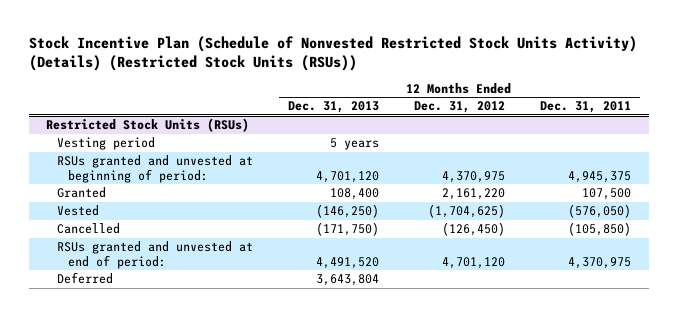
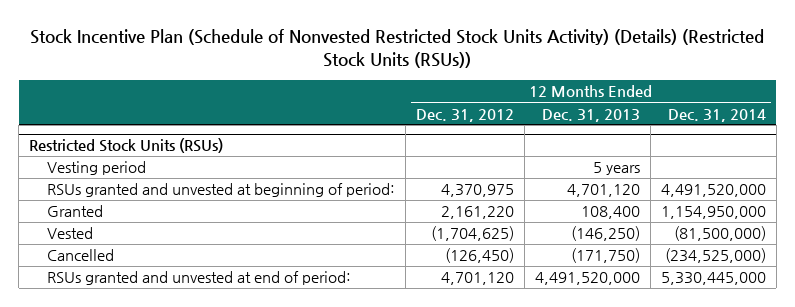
[540,101,632,114] Dec. 31, 2011 -> none
none -> [667,108,766,122] Dec. 31, 2014
[56,272,113,285] Deferred -> none
[315,256,379,269] 4,491,520 -> [534,272,640,286] 4,491,520,000

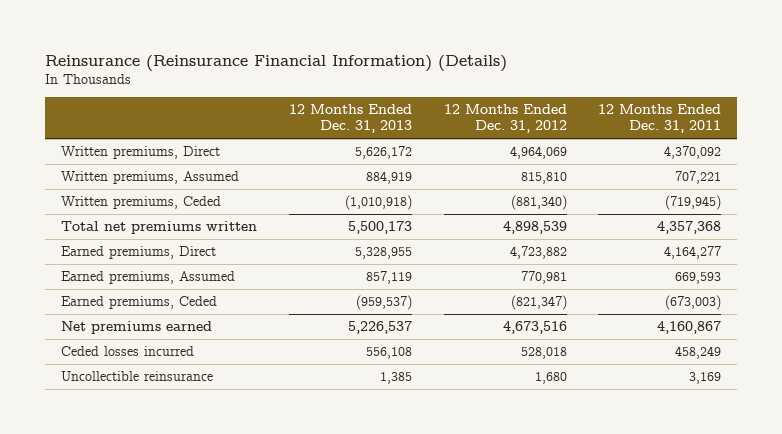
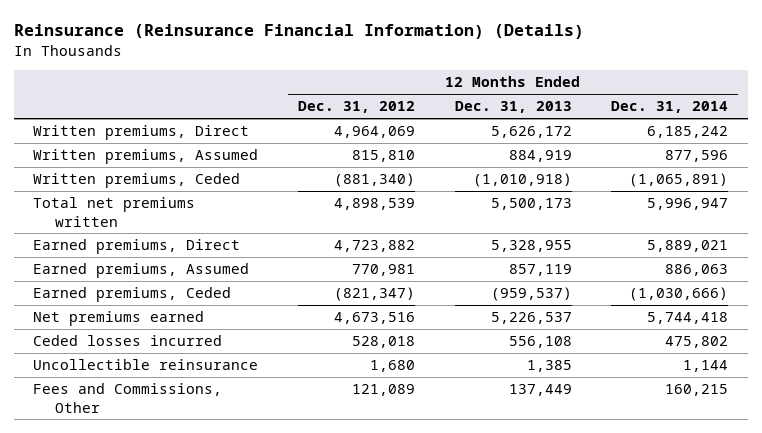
[598,104,722,134] 12 Months Ended Dec. 31, 2011 -> none
none -> [611,101,729,114] Dec. 31, 2014
none -> [33,383,223,413] Fees and Commissions, Other

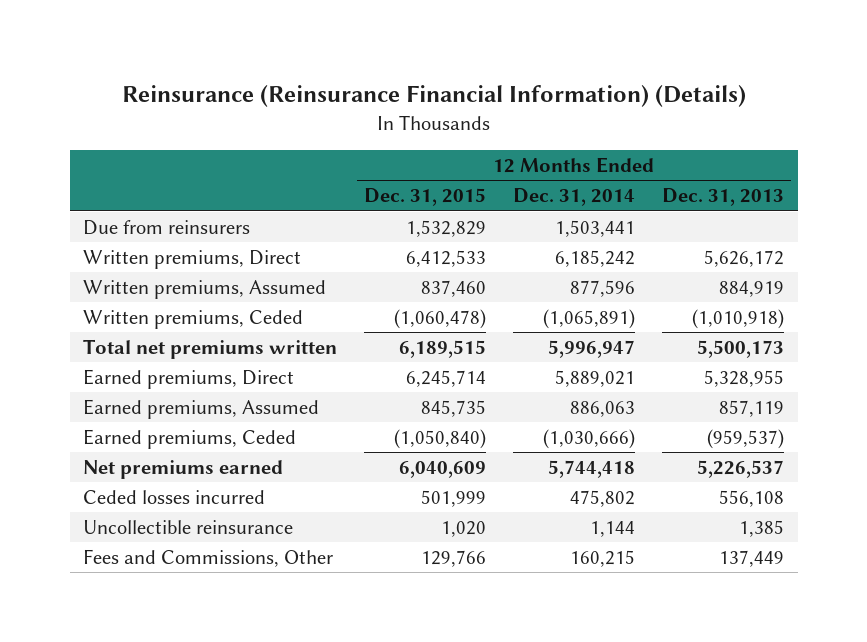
[298,101,416,114] Dec. 31, 2012 -> none
none -> [364,188,487,207] Dec. 31, 2015
none -> [83,219,251,235] Due from reinsurers

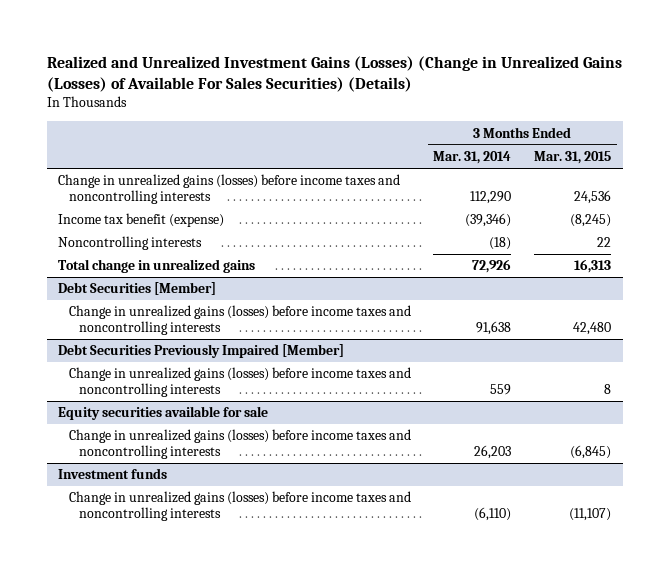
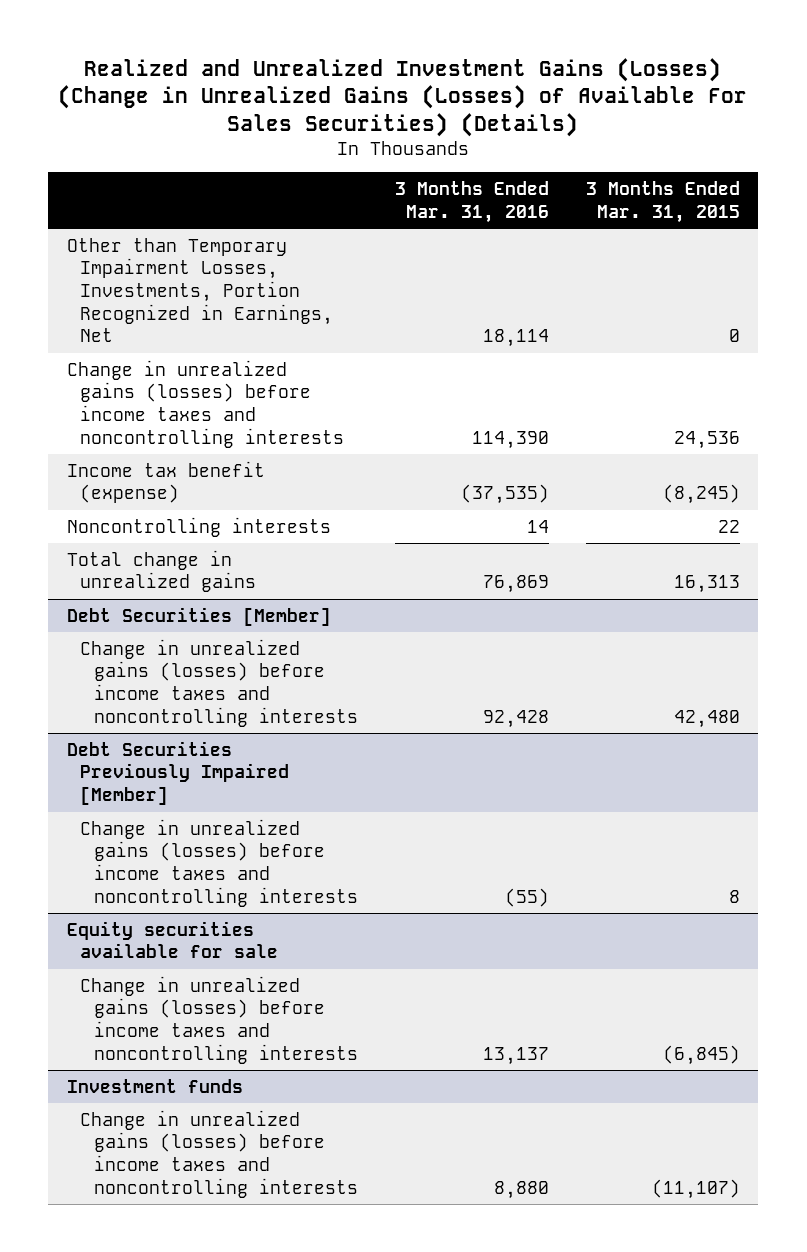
[433,150,512,164] Mar. 31, 2014 -> none
none -> [394,181,549,223] 3 Months Ended Mar. 31, 2016
none -> [66,237,334,343] Other than Temporary Impairment Losses, Investments, Portion Recognized in Earnings, Net

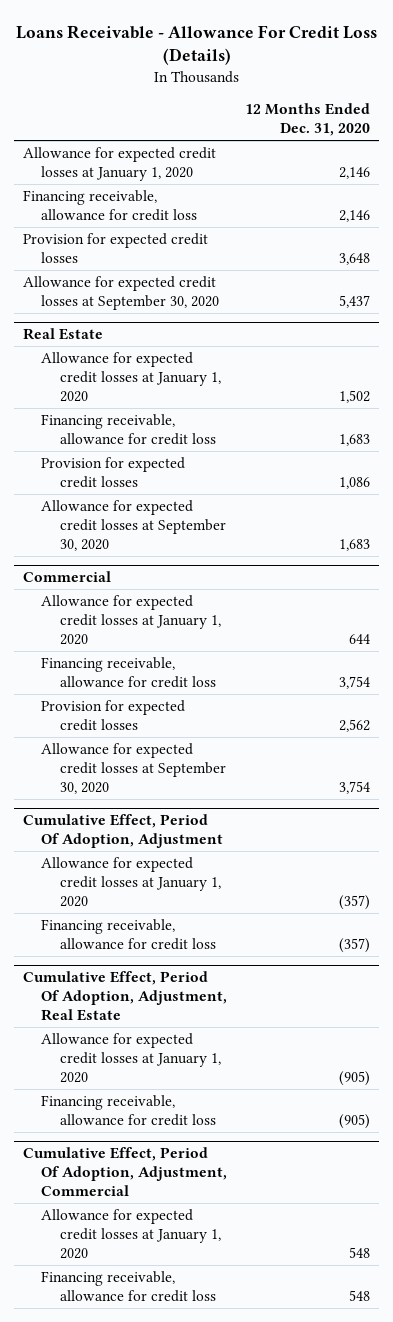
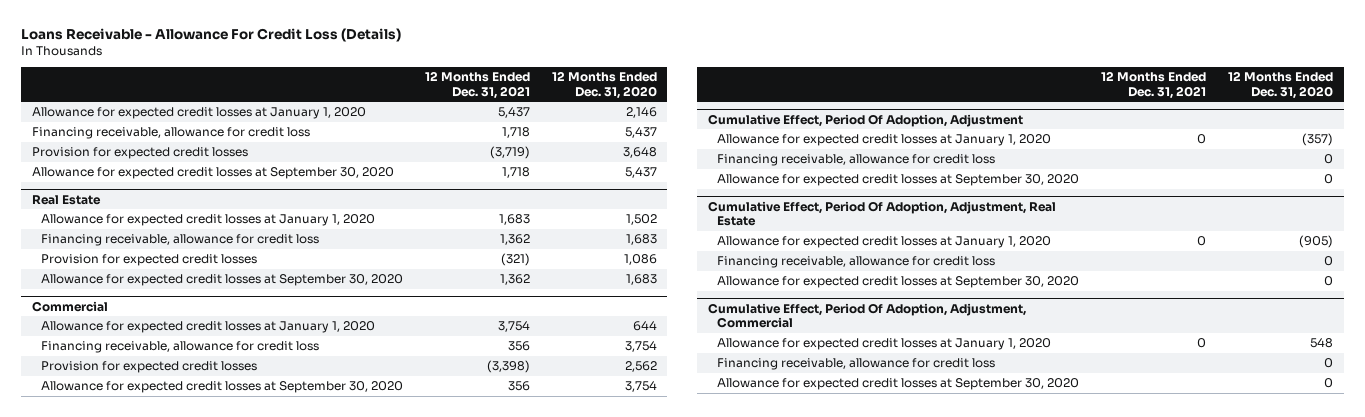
none -> [424,71,530,99] 12 Months Ended Dec. 31, 2021
[339,209,371,222] 2,146 -> [624,127,657,139] 5,437
[339,937,371,953] (357) -> [1323,154,1333,165] 0
none -> [717,174,1080,187] Allowance for expected credit losses at September 30, 2020
[339,1113,371,1129] (905) -> [1323,256,1333,267] 0
none -> [717,276,1080,289] Allowance for expected credit losses at September 30, 2020
[349,1289,371,1301] 548 -> [1323,358,1333,369] 0
none -> [717,378,1080,391] Allowance for expected credit losses at September 30, 2020

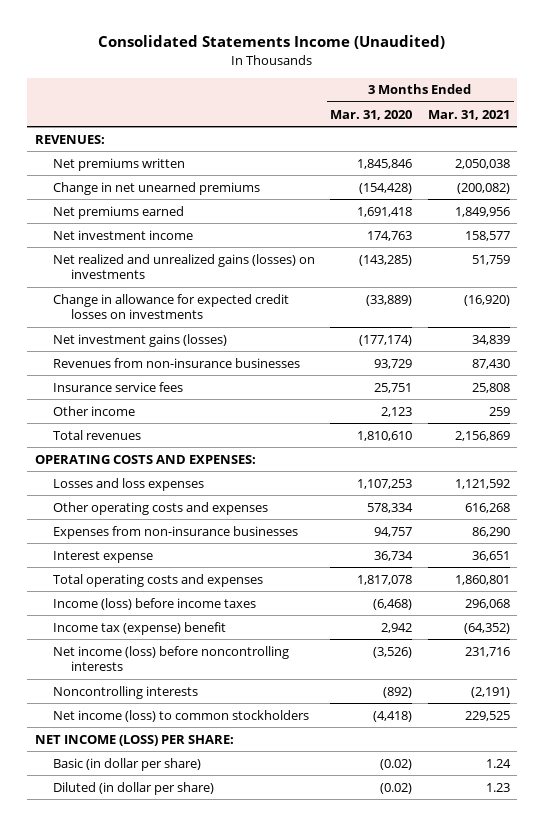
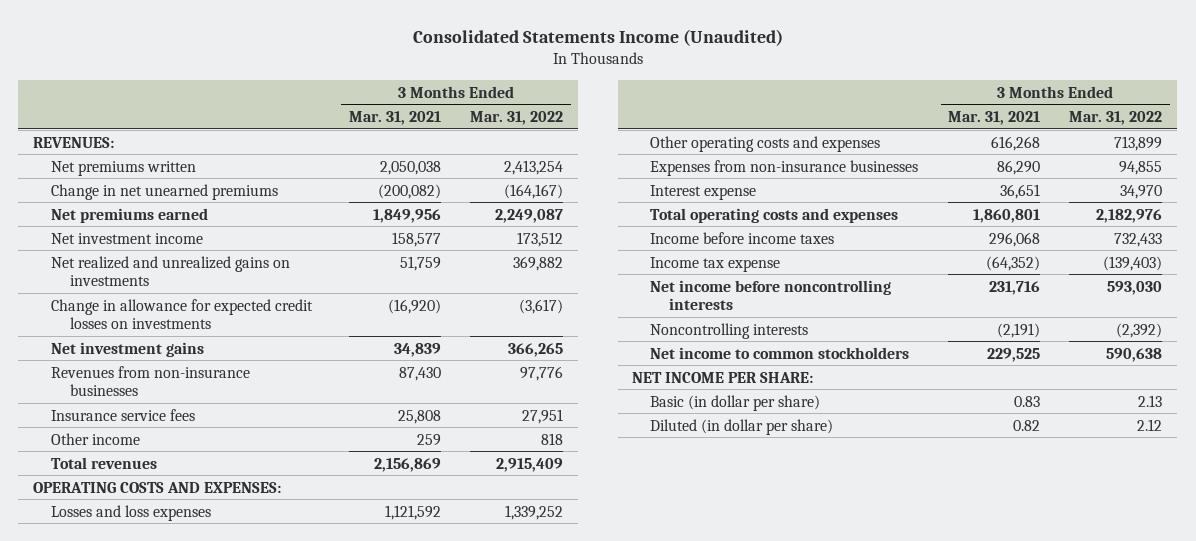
[330,109,413,120] Mar. 31, 2020 -> none
none -> [470,110,564,125] Mar. 31, 2022
[52,253,315,280] Net realized and unrealized gains (losses) on investments -> [51,255,291,286] Net realized and unrealized gains on investments
[52,333,227,347] Net investment gains (losses) -> [51,341,205,357] Net investment gains
[52,597,256,610] Income (loss) before income taxes -> [650,231,835,244] Income before income taxes
[52,621,226,635] Income tax (expense) benefit -> [650,256,781,272] Income tax expense
[52,645,289,672] Net income (loss) before noncontrolling interests -> [650,279,892,310] Net income before noncontrolling interests
[52,709,309,722] Net income (loss) to common stockholders -> [650,346,910,359] Net income to common stockholders
[35,734,235,746] NET INCOME (LOSS) PER SHARE: -> [632,371,814,383] NET INCOME PER SHARE:
[485,758,511,768] 1.24 -> [1013,395,1040,407] 0.83
[485,782,510,792] 1.23 -> [1012,419,1040,431] 0.82

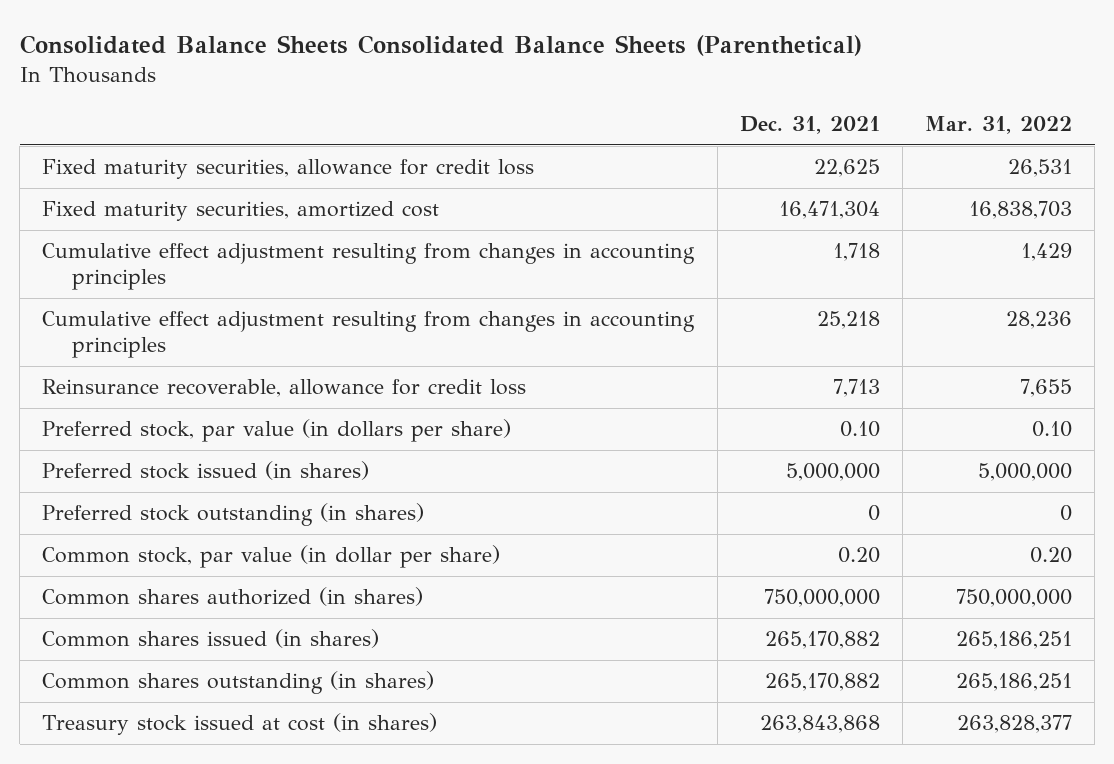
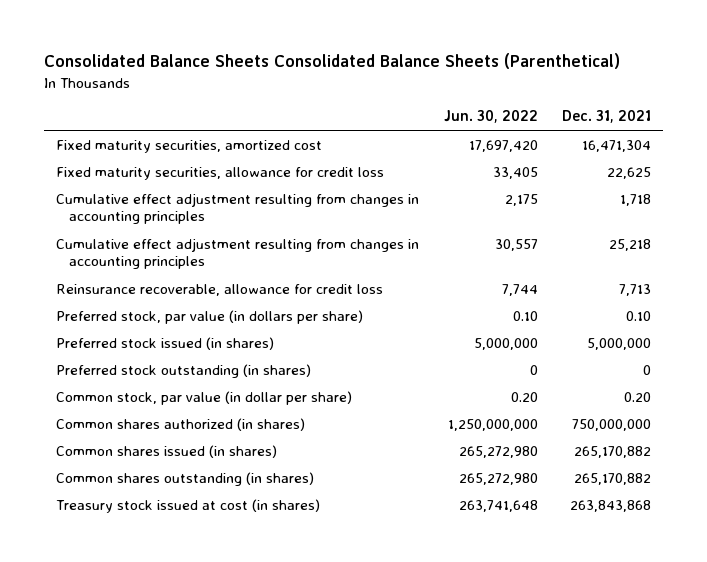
[925,116,1073,135] Mar. 31, 2022 -> none
none -> [443,110,538,124] Jun. 30, 2022
[42,159,535,180] Fixed maturity securities, allowance for credit loss -> [56,166,385,180] Fixed maturity securities, allowance for credit loss

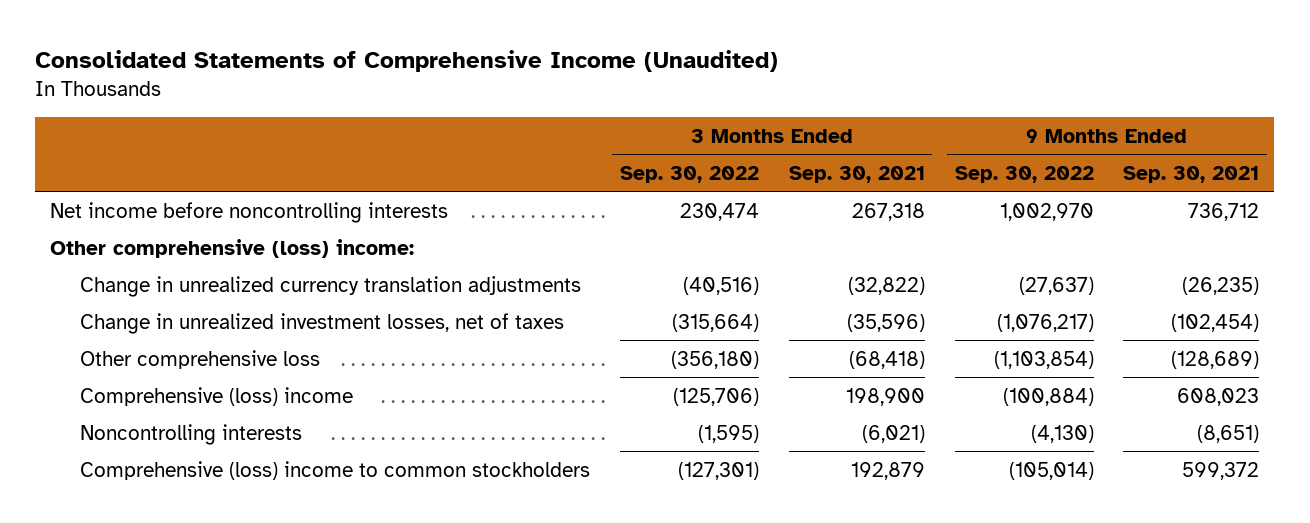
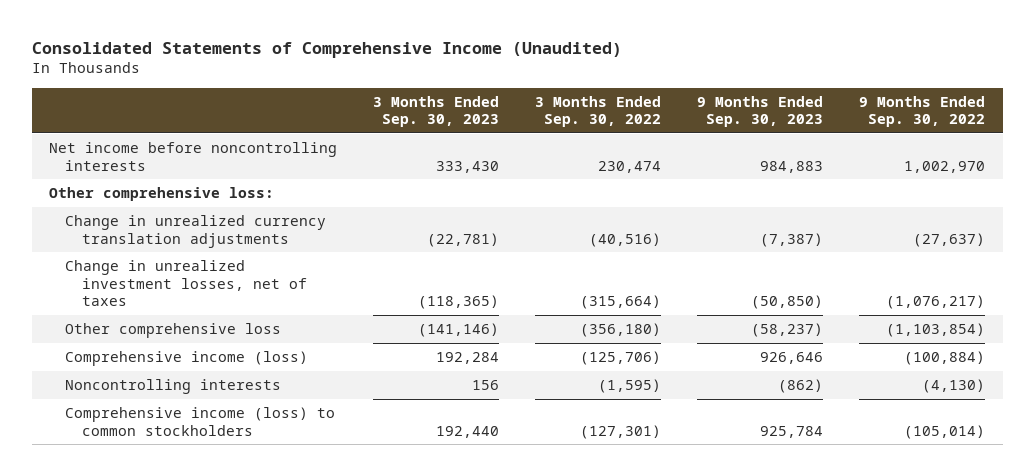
[788,165,925,183] Sep. 30, 2021 -> none
[1123,165,1260,183] Sep. 30, 2021 -> none
none -> [373,95,500,128] 3 Months Ended Sep. 30, 2023
none -> [696,95,823,128] 9 Months Ended Sep. 30, 2023
[50,238,415,258] Other comprehensive (loss) income: -> [49,187,275,202] Other comprehensive loss:
[79,386,353,406] Comprehensive (loss) income -> [65,351,309,367] Comprehensive income (loss)
[79,460,590,480] Comprehensive (loss) income to common stockholders -> [65,407,336,436] Comprehensive income (loss) to common stockholders

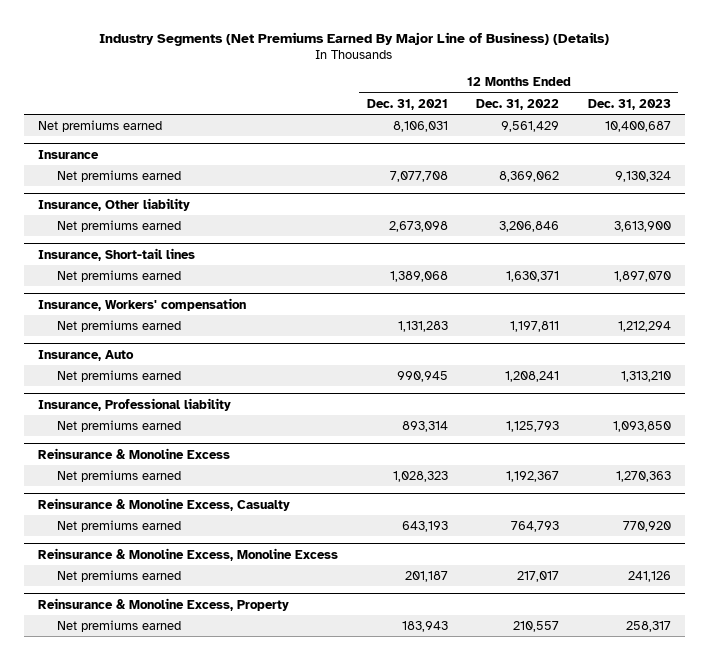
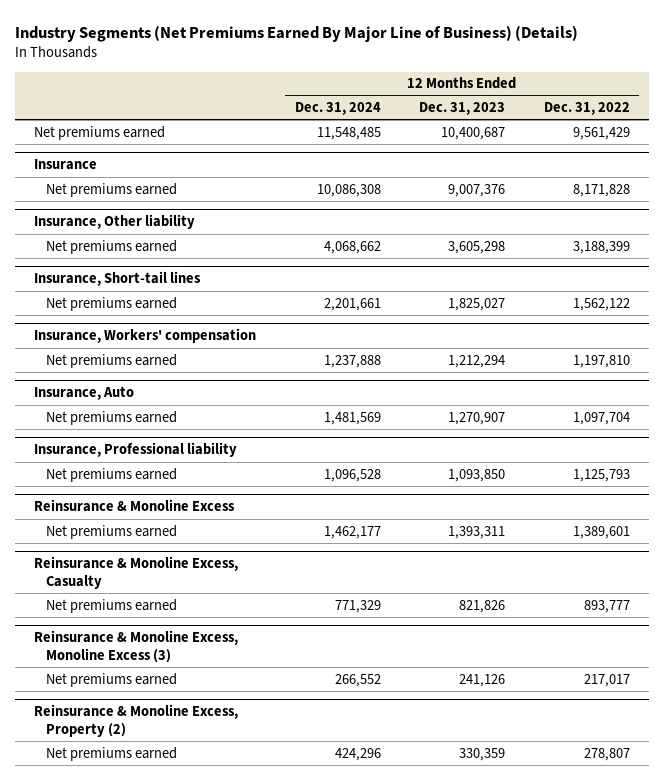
[366,98,448,110] Dec. 31, 2021 -> none
none -> [294,102,381,116] Dec. 31, 2024
[499,170,560,182] 8,369,062 -> [572,183,630,197] 8,171,828
[614,170,671,182] 9,130,324 -> [448,183,506,197] 9,007,376
[499,220,560,232] 3,206,846 -> [572,240,630,254] 3,188,399
[613,220,671,232] 3,613,900 -> [448,240,506,254] 3,605,298
[506,270,560,282] 1,630,371 -> [572,297,630,311] 1,562,122
[613,270,671,282] 1,897,070 -> [448,297,506,311] 1,825,027
[510,320,560,332] 1,197,811 -> [572,354,630,368] 1,197,810
[505,370,560,382] 1,208,241 -> [572,411,630,425] 1,097,704
[620,370,671,382] 1,313,210 -> [448,411,506,425] 1,270,907
[506,470,560,482] 1,192,367 -> [572,525,630,539] 1,389,601
[615,470,671,482] 1,270,363 -> [448,525,506,539] 1,393,311
[511,520,560,532] 764,793 -> [583,599,630,613] 893,777
[622,520,671,532] 770,920 -> [459,599,506,613] 821,826
[38,547,339,561] Reinsurance & Monoline Excess, Monoline Excess -> [34,630,239,664] Reinsurance & Monoline Excess, Monoline Excess (3)
[38,597,290,611] Reinsurance & Monoline Excess, Property -> [34,704,239,738] Reinsurance & Monoline Excess, Property (2)
[513,620,560,632] 210,557 -> [583,747,630,761] 278,807
[625,620,671,632] 258,317 -> [459,747,506,761] 330,359

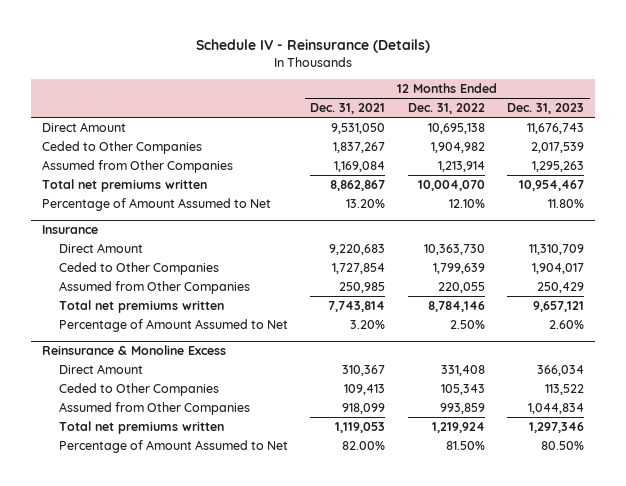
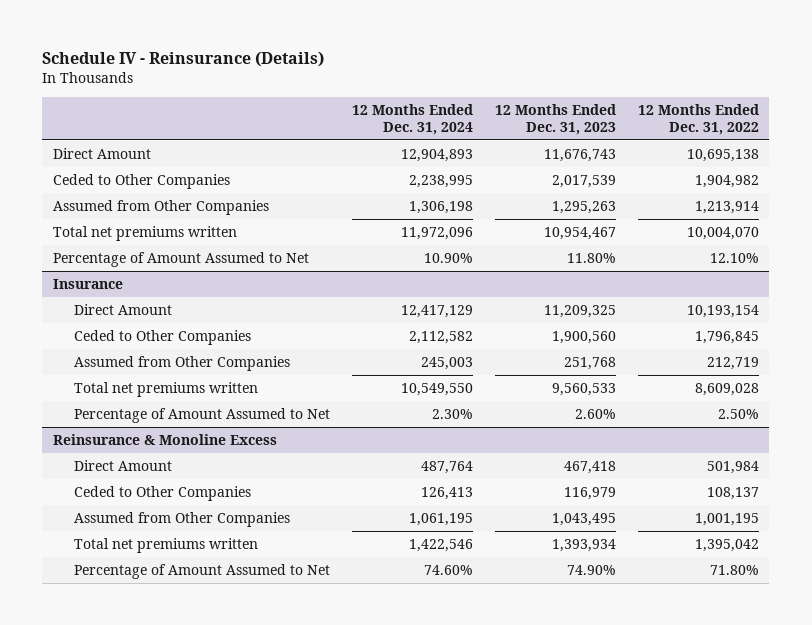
[310,103,386,115] Dec. 31, 2021 -> none
none -> [351,103,473,135] 12 Months Ended Dec. 31, 2024
[423,243,485,255] 10,363,730 -> [686,304,759,318] 10,193,154
[529,243,585,255] 11,310,709 -> [543,304,616,318] 11,209,325
[432,262,485,274] 1,799,639 -> [694,330,759,344] 1,796,845
[532,262,585,274] 1,904,017 -> [551,330,616,344] 1,900,560
[437,281,485,293] 220,055 -> [706,356,759,370] 212,719
[537,281,585,293] 250,429 -> [563,356,616,370] 251,768
[427,300,485,312] 8,784,146 -> [694,382,759,396] 8,609,028
[533,300,585,312] 9,657,121 -> [551,382,616,396] 9,560,533
[440,364,485,376] 331,408 -> [706,460,759,474] 501,984
[537,364,585,376] 366,034 -> [563,460,616,474] 467,418
[440,383,485,395] 105,343 -> [706,486,759,500] 108,137
[545,383,585,395] 113,522 -> [563,486,616,500] 116,979
[439,402,485,414] 993,859 -> [694,512,759,526] 1,001,195
[528,402,585,414] 1,044,834 -> [551,512,616,526] 1,043,495
[431,421,485,433] 1,219,924 -> [694,538,759,552] 1,395,042
[529,421,585,433] 1,297,346 -> [551,538,616,552] 1,393,934
[445,440,485,450] 81.50% -> [709,564,759,575] 71.80%
[541,440,585,450] 80.50% -> [566,564,616,575] 74.90%

